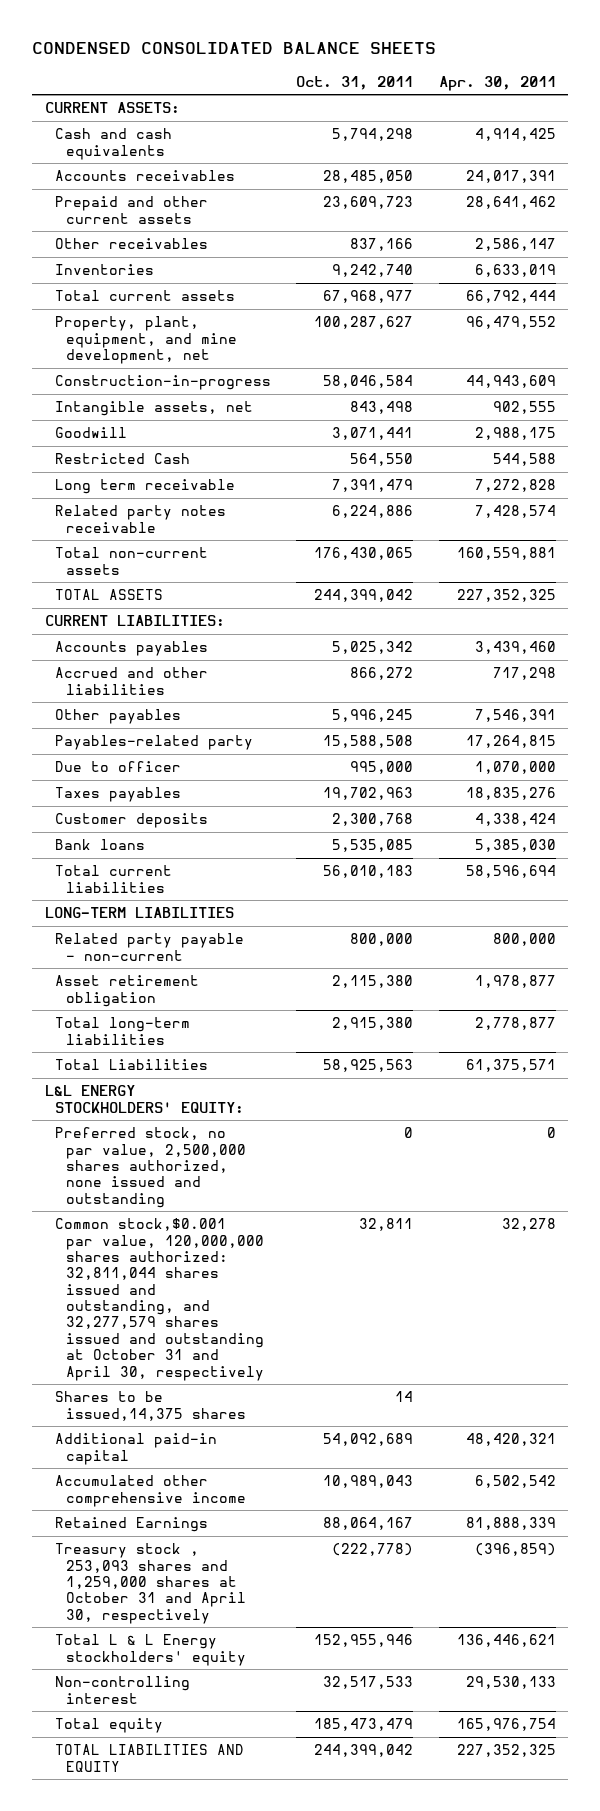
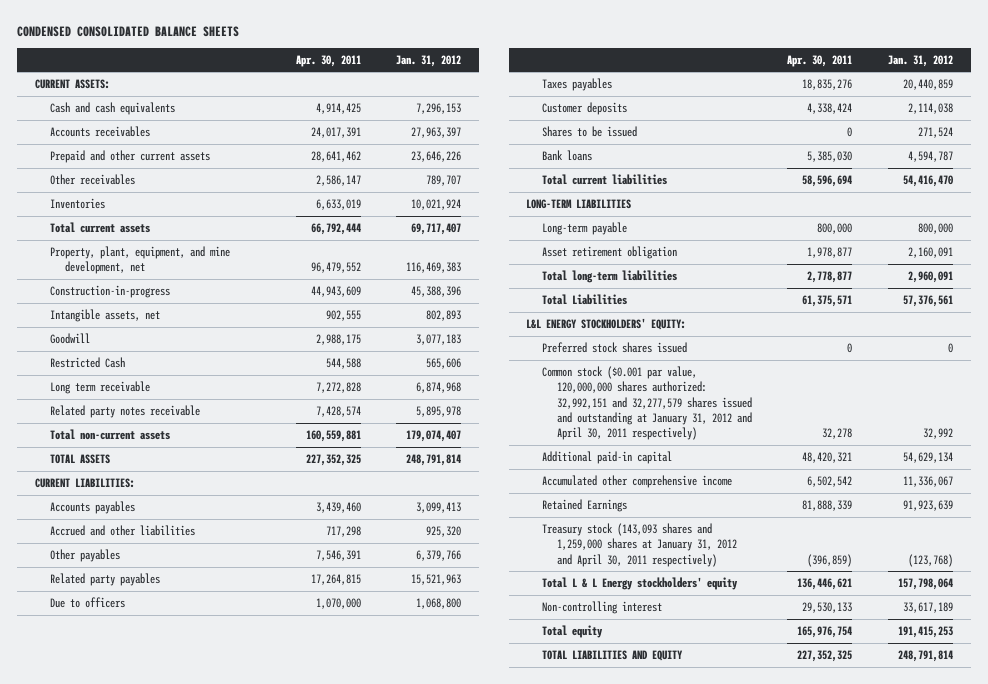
[296,75,414,90] Oct. 31, 2011 -> none
none -> [396,54,462,67] Jan. 31, 2012
[55,735,254,751] Payables-related party -> [50,573,161,587] Related party payables
[55,761,182,773] Due to officer -> [50,597,126,609] Due to officers
none -> [541,126,637,138] Shares to be issued
[55,933,245,961] Related party payable - non-current -> none
none -> [541,222,627,236] Long-term payable
[55,1391,246,1421] Shares to be issued,14,375 shares -> none
[55,1127,246,1208] Preferred stock, no par value, 2,500,000 shares authorized, none issued and outstanding -> [541,342,687,354] Preferred stock shares issued
[55,1218,264,1381] Common stock,$0.001 par value, 120,000,000 shares authorized: 32,811,044 shares issued and outstanding, and 32,277,579 shares issued and outstanding at October 31 and April 30, respectively -> [541,366,753,441] Common stock ($0.001 par value, 120,000,000 shares authorized: 32,992,151 and 32,277,579 shares issued and outstanding at January 31, 2012 and April 30, 2011 respectively)
[55,1543,246,1624] Treasury stock , 253,093 shares and 1,259,000 shares at October 31 and April 30, respectively -> [541,523,738,567] Treasury stock (143,093 shares and 1,259,000 shares at January 31, 2012 and April 30, 2011 respectively)

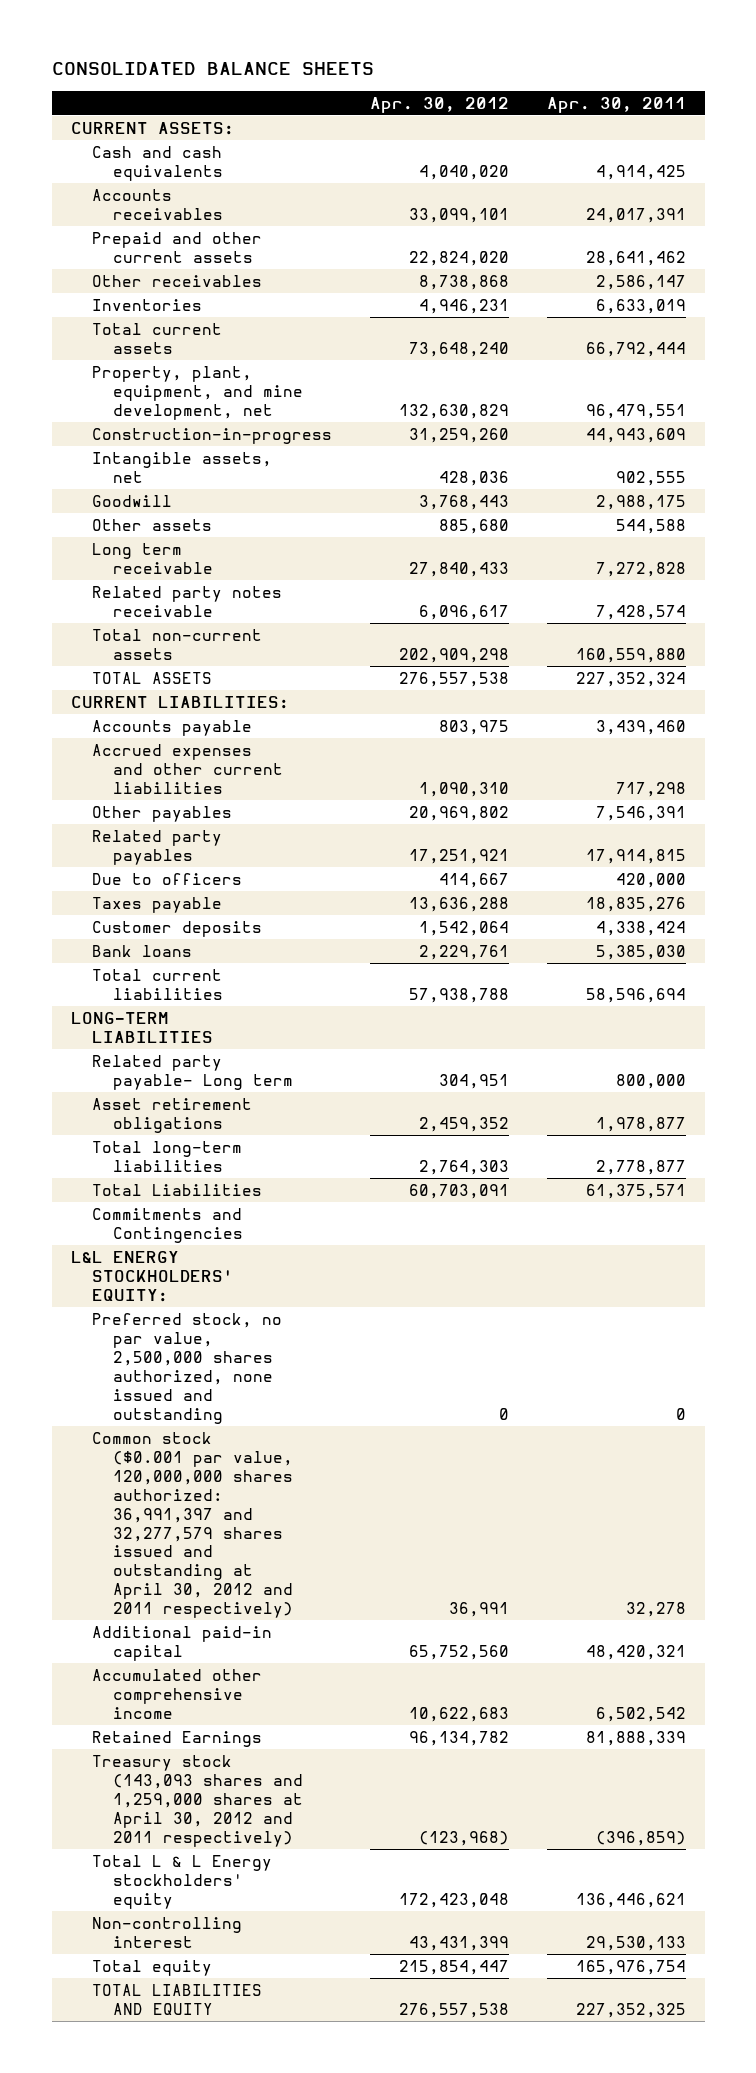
[17,25,240,37] CONDENSED CONSOLIDATED BALANCE SHEETS -> [51,62,374,76] CONSOLIDATED BALANCE SHEETS
[396,54,462,67] Jan. 31, 2012 -> none
none -> [369,96,509,113] Apr. 30, 2012
[310,262,361,274] 96,479,552 -> [585,403,686,419] 96,479,551
[50,357,126,369] Restricted Cash -> [91,518,212,531] Other assets
[305,430,361,443] 160,559,881 -> [575,647,686,663] 160,559,880
[305,454,361,467] 227,352,325 -> [575,671,686,687] 227,352,324
[50,501,136,515] Accounts payables -> [91,719,252,736] Accounts payable
[50,525,196,537] Accrued and other liabilities -> [91,743,283,794] Accrued expenses and other current liabilities
[310,574,361,586] 17,264,815 -> [585,848,686,864] 17,914,815
[315,598,361,610] 1,070,000 -> [615,872,686,888] 420,000
[541,78,612,92] Taxes payables -> [91,896,222,913] Taxes payable
[541,126,637,138] Shares to be issued -> none
[541,222,627,236] Long-term payable -> [91,1054,293,1090] Related party payable- Long term
[541,246,677,260] Asset retirement obligation -> [91,1097,252,1133] Asset retirement obligations
none -> [91,1207,243,1243] Commitments and Contingencies
[541,342,687,354] Preferred stock shares issued -> none
none -> [91,1312,282,1424] Preferred stock, no par value, 2,500,000 shares authorized, none issued and outstanding
[541,366,753,441] Common stock ($0.001 par value, 120,000,000 shares authorized: 32,992,151 and 32,277,579 shares issued and outstanding at January 31, 2012 and April 30, 2011 respectively) -> [91,1431,293,1619] Common stock ($0.001 par value, 120,000,000 shares authorized: 36,991,397 and 32,277,579 shares issued and outstanding at April 30, 2012 and 2011 respectively)
[541,523,738,567] Treasury stock (143,093 shares and 1,259,000 shares at January 31, 2012 and April 30, 2011 respectively) -> [91,1754,303,1847] Treasury stock (143,093 shares and 1,259,000 shares at April 30, 2012 and 2011 respectively)

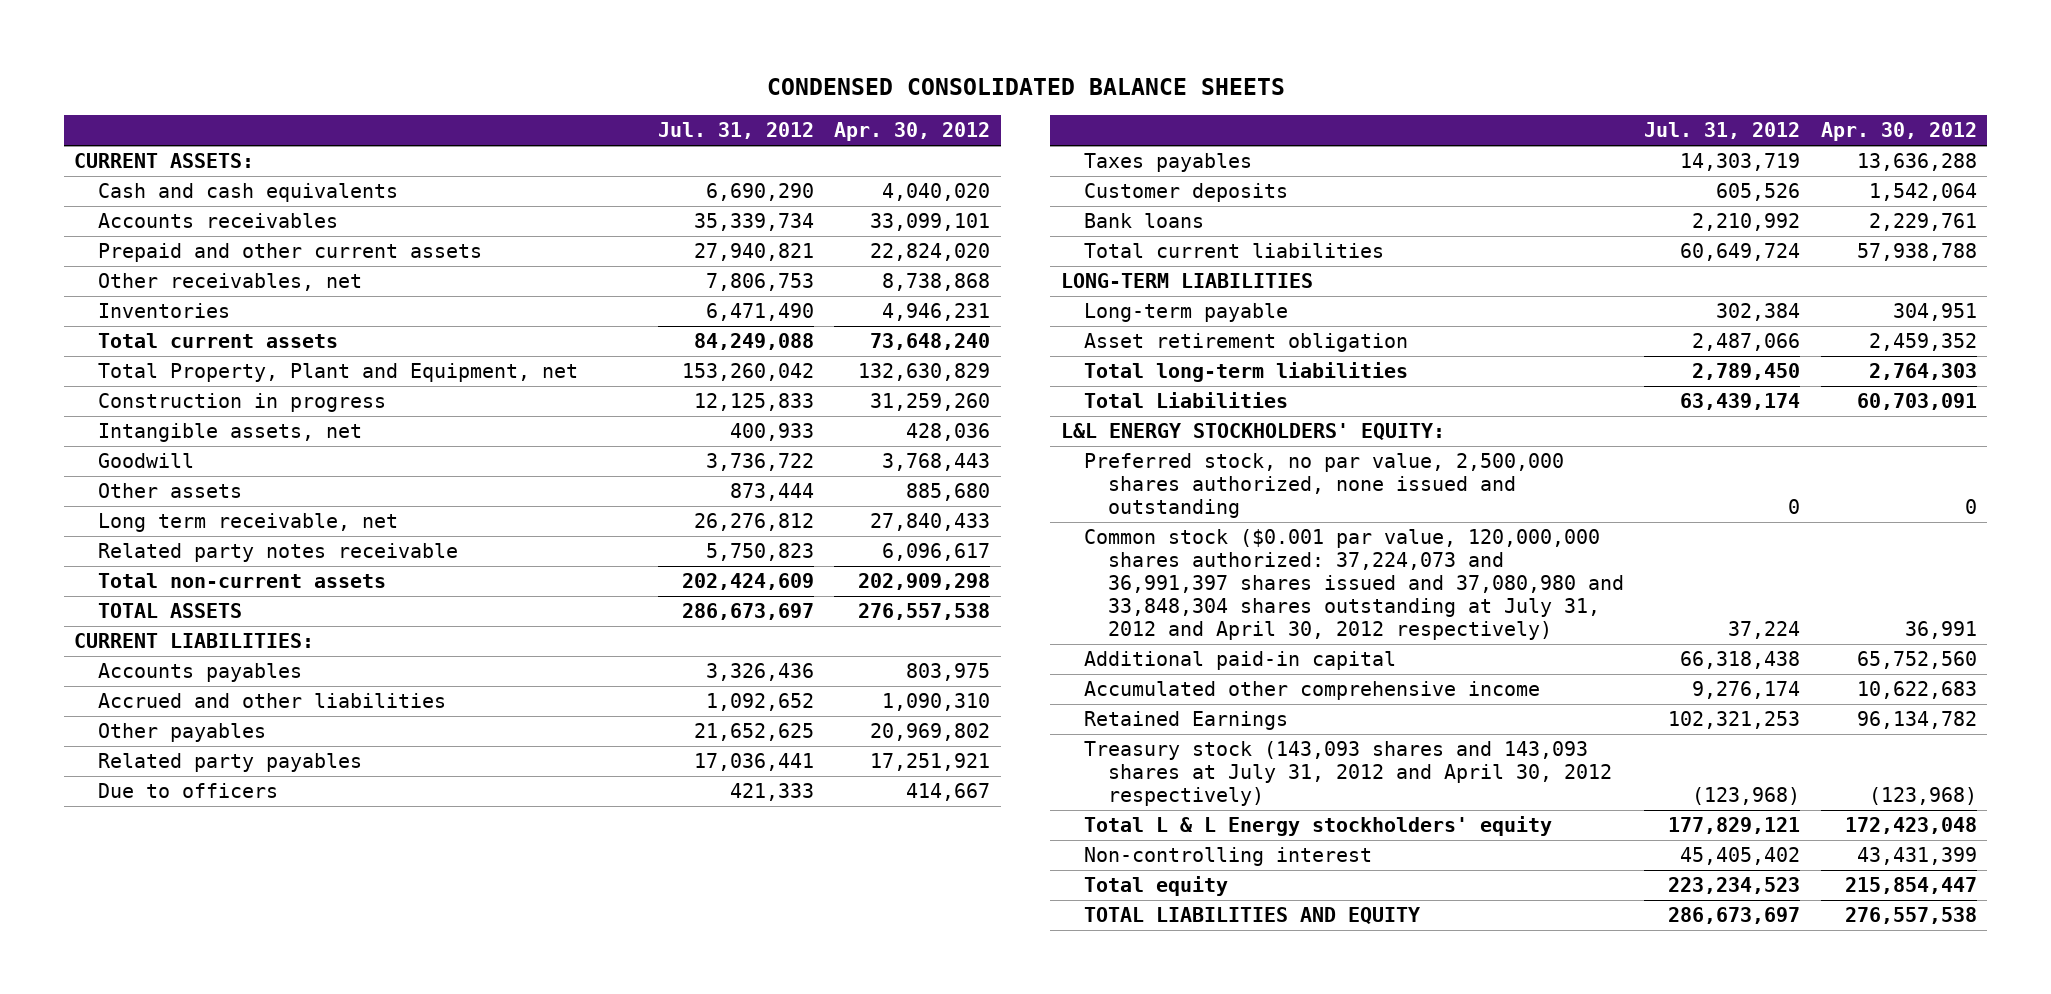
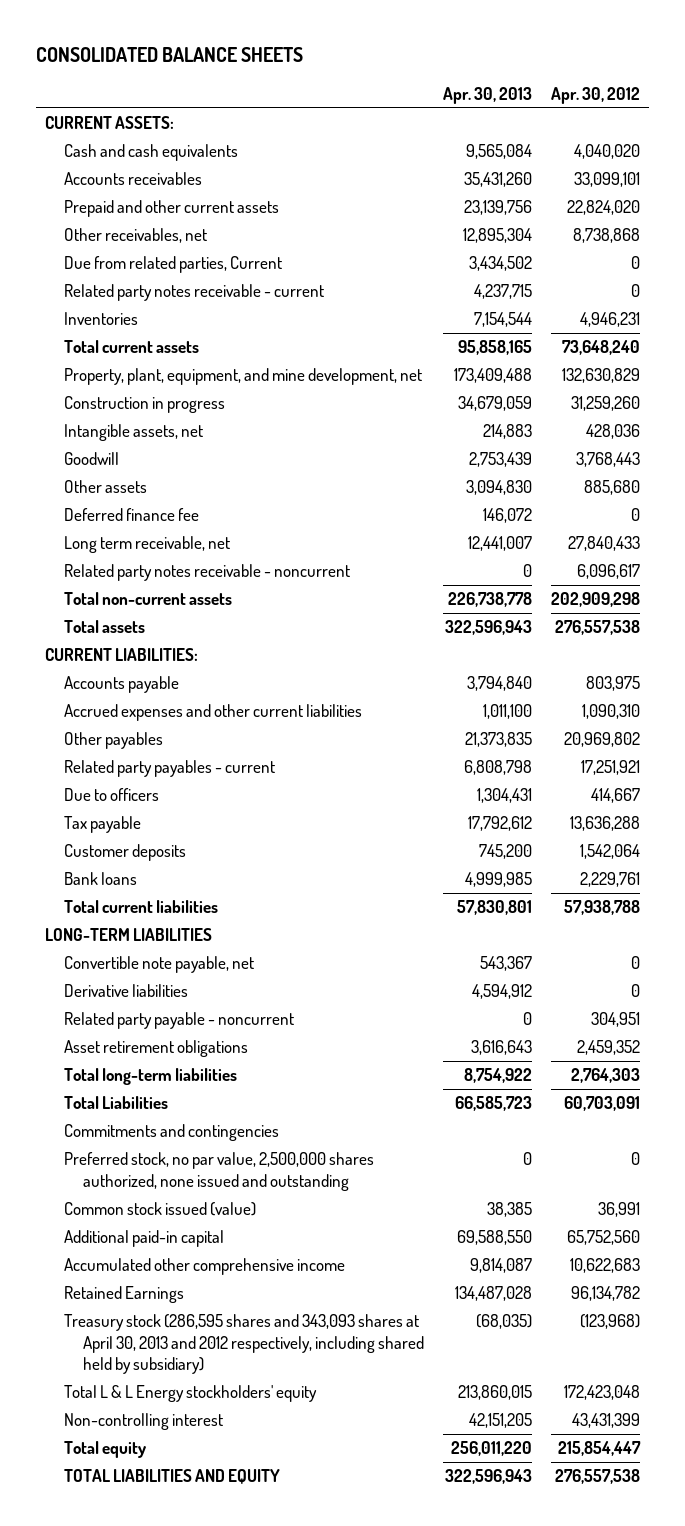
[766,77,1285,95] CONDENSED CONSOLIDATED BALANCE SHEETS -> [35,47,303,63] CONSOLIDATED BALANCE SHEETS
[657,122,814,140] Jul. 31, 2012 -> none
none -> [443,86,533,104] Apr. 30, 2013
none -> [64,256,283,274] Due from related parties, Current
none -> [64,284,325,302] Related party notes receivable - current
[97,363,578,383] Total Property, Plant and Equipment, net -> [64,368,423,386] Property, plant, equipment, and mine development, net
none -> [64,508,200,522] Deferred finance fee
[97,543,458,563] Related party notes receivable -> [64,564,351,582] Related party notes receivable - noncurrent
[97,603,242,619] TOTAL ASSETS -> [64,620,146,634] Total assets
[97,663,302,683] Accounts payables -> [64,676,180,694] Accounts payable
[97,693,446,709] Accrued and other liabilities -> [64,704,363,722] Accrued expenses and other current liabilities
[97,753,362,773] Related party payables -> [64,760,276,778] Related party payables - current
[1084,153,1253,173] Taxes payables -> [64,816,142,834] Tax payable
none -> [64,956,255,974] Convertible note payable, net
none -> [64,984,189,998] Derivative liabilities
[1084,303,1289,323] Long-term payable -> [64,1012,295,1030] Related party payable - noncurrent
[1084,333,1409,353] Asset retirement obligation -> [64,1040,249,1058] Asset retirement obligations
[1060,423,1445,441] L&L ENERGY STOCKHOLDERS' EQUITY: -> none
none -> [64,1124,280,1142] Commitments and contingencies
[1084,529,1624,641] Common stock ($0.001 par value, 120,000,000 shares authorized: 37,224,073 and 36,991,397 shares issued and 37,080,980 and 33,848,304 shares outstanding at July 31, 2012 and April 30, 2012 respectively) -> [64,1202,257,1217] Common stock issued (value)
[1084,741,1612,807] Treasury stock (143,093 shares and 143,093 shares at July 31, 2012 and April 30, 2012 respectively) -> [64,1314,425,1375] Treasury stock (286,595 shares and 343,093 shares at April 30, 2013 and 2012 respectively, including shared held by subsidiary)

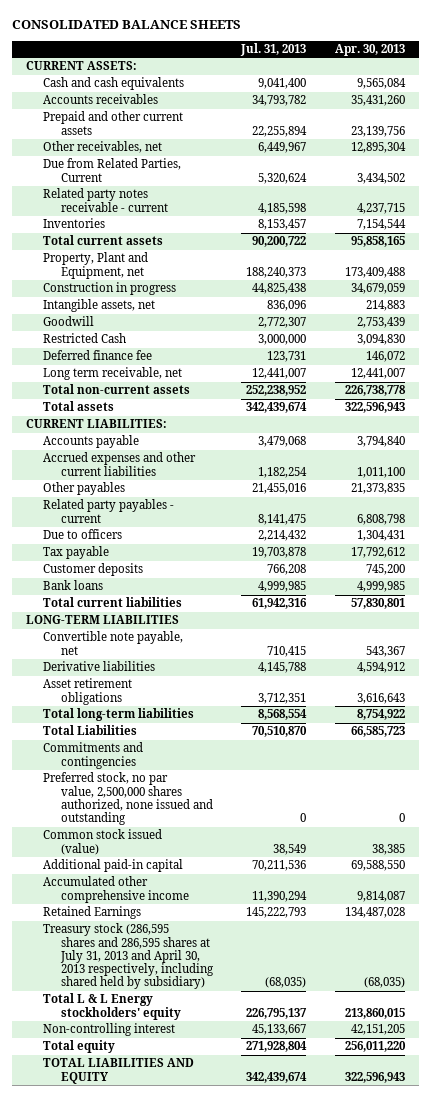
[551,86,641,104] Apr. 30, 2012 -> none
none -> [240,43,307,57] Jul. 31, 2013
[64,256,283,274] Due from related parties, Current -> [43,158,182,182] Due from Related Parties, Current
[64,368,423,386] Property, plant, equipment, and mine development, net -> [43,252,149,279] Property, Plant and Equipment, net
[64,480,148,494] Other assets -> [43,333,127,344] Restricted Cash
[64,564,351,582] Related party notes receivable - noncurrent -> none
[64,1012,295,1030] Related party payable - noncurrent -> none
[64,1314,425,1375] Treasury stock (286,595 shares and 343,093 shares at April 30, 2013 and 2012 respectively, including shared held by subsidiary) -> [43,923,214,990] Treasury stock (286,595 shares and 286,595 shares at July 31, 2013 and April 30, 2013 respectively, including shared held by subsidiary)

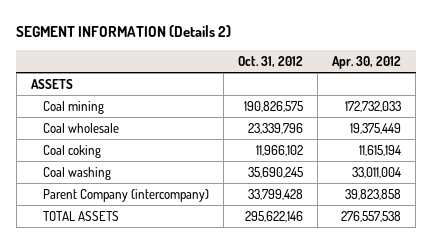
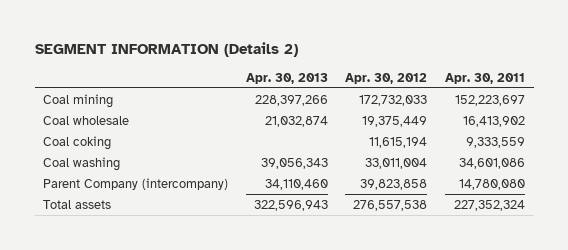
[238,55,304,67] Oct. 31, 2012 -> none
none -> [245,72,328,84] Apr. 30, 2013
none -> [444,72,525,84] Apr. 30, 2011
[30,78,73,89] ASSETS -> none
[43,210,120,221] TOTAL ASSETS -> [43,199,112,209] Total assets

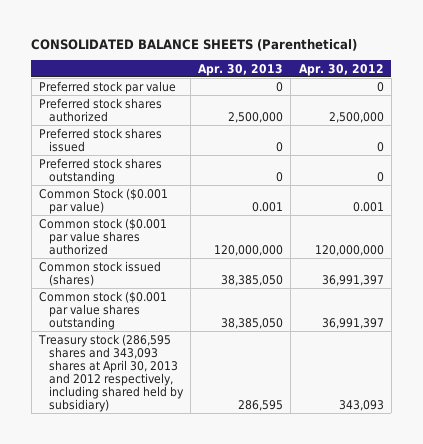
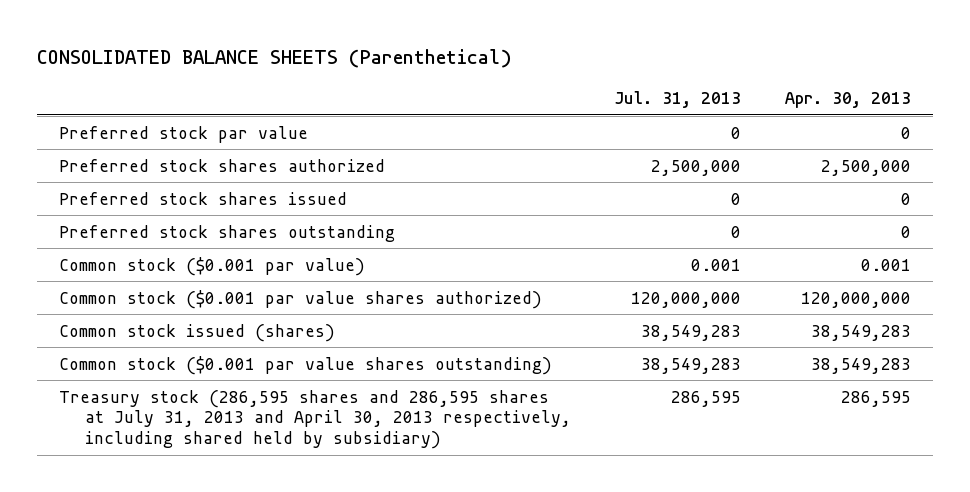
[298,63,384,76] Apr. 30, 2012 -> none
none -> [614,91,742,109] Jul. 31, 2013
[39,187,169,214] Common Stock ($0.001 par value) -> [58,256,365,276] Common stock ($0.001 par value)
[39,217,168,255] Common stock ($0.001 par value shares authorized -> [58,289,542,309] Common stock ($0.001 par value shares authorized)
[221,274,284,286] 38,385,050 -> [810,324,911,341] 38,549,283
[39,290,168,330] Common stock ($0.001 par value shares outstanding -> [58,355,552,375] Common stock ($0.001 par value shares outstanding)
[221,317,284,329] 38,385,050 -> [810,357,911,374] 38,549,283
[38,333,185,413] Treasury stock (286,595 shares and 343,093 shares at April 30, 2013 and 2012 respectively, including shared held by subsidiary) -> [58,389,571,450] Treasury stock (286,595 shares and 286,595 shares at July 31, 2013 and April 30, 2013 respectively, including shared held by subsidiary)

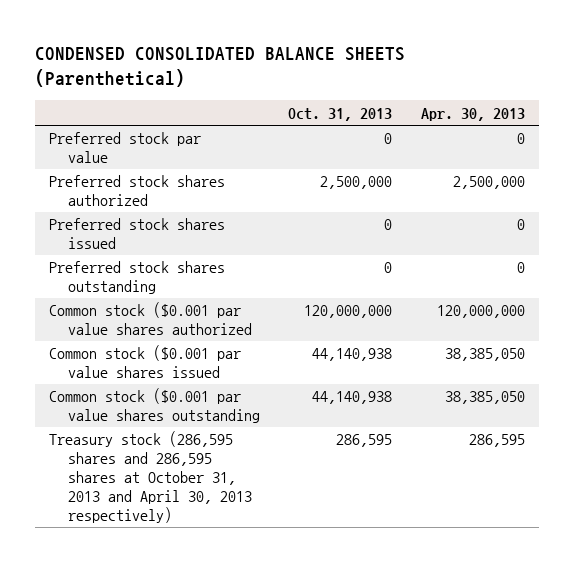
[37,49,513,69] CONSOLIDATED BALANCE SHEETS (Parenthetical) -> [34,47,405,88] CONDENSED CONSOLIDATED BALANCE SHEETS (Parenthetical)
[614,91,742,109] Jul. 31, 2013 -> none
none -> [288,107,393,121] Oct. 31, 2013
[58,256,365,276] Common stock ($0.001 par value) -> none
[58,289,542,309] Common stock ($0.001 par value shares authorized) -> [48,302,252,336] Common stock ($0.001 par value shares authorized
[58,323,335,342] Common stock issued (shares) -> [48,345,241,379] Common stock ($0.001 par value shares issued
[810,324,911,341] 38,549,283 -> [444,348,525,362] 38,385,050
[58,355,552,375] Common stock ($0.001 par value shares outstanding) -> [48,388,260,424] Common stock ($0.001 par value shares outstanding
[810,357,911,374] 38,549,283 -> [444,391,525,405] 38,385,050
[58,389,571,450] Treasury stock (286,595 shares and 286,595 shares at July 31, 2013 and April 30, 2013 respectively, including shared held by subsidiary) -> [48,431,252,523] Treasury stock (286,595 shares and 286,595 shares at October 31, 2013 and April 30, 2013 respectively)

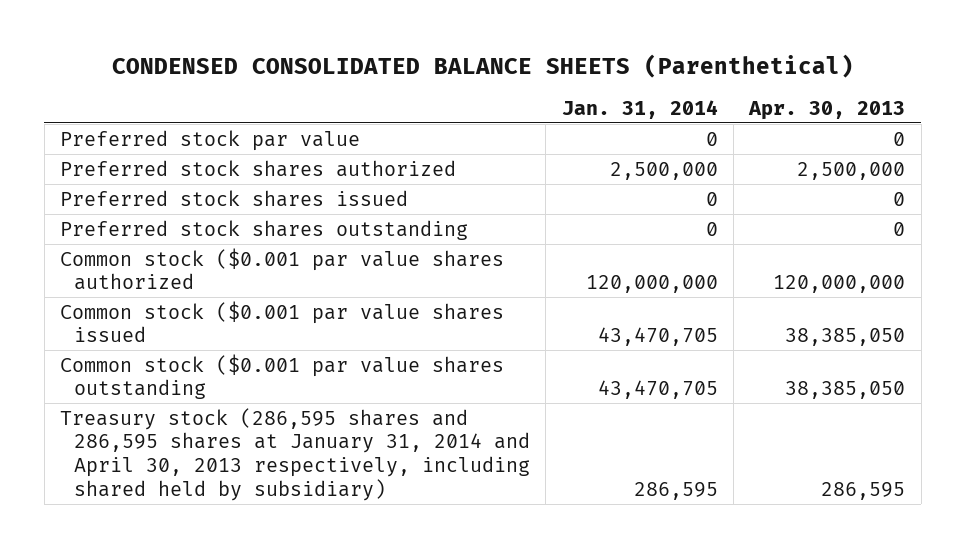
[288,107,393,121] Oct. 31, 2013 -> none
none -> [561,99,718,119] Jan. 31, 2014
[48,431,252,523] Treasury stock (286,595 shares and 286,595 shares at October 31, 2013 and April 30, 2013 respectively) -> [59,407,531,501] Treasury stock (286,595 shares and 286,595 shares at January 31, 2014 and April 30, 2013 respectively, including shared held by subsidiary)

